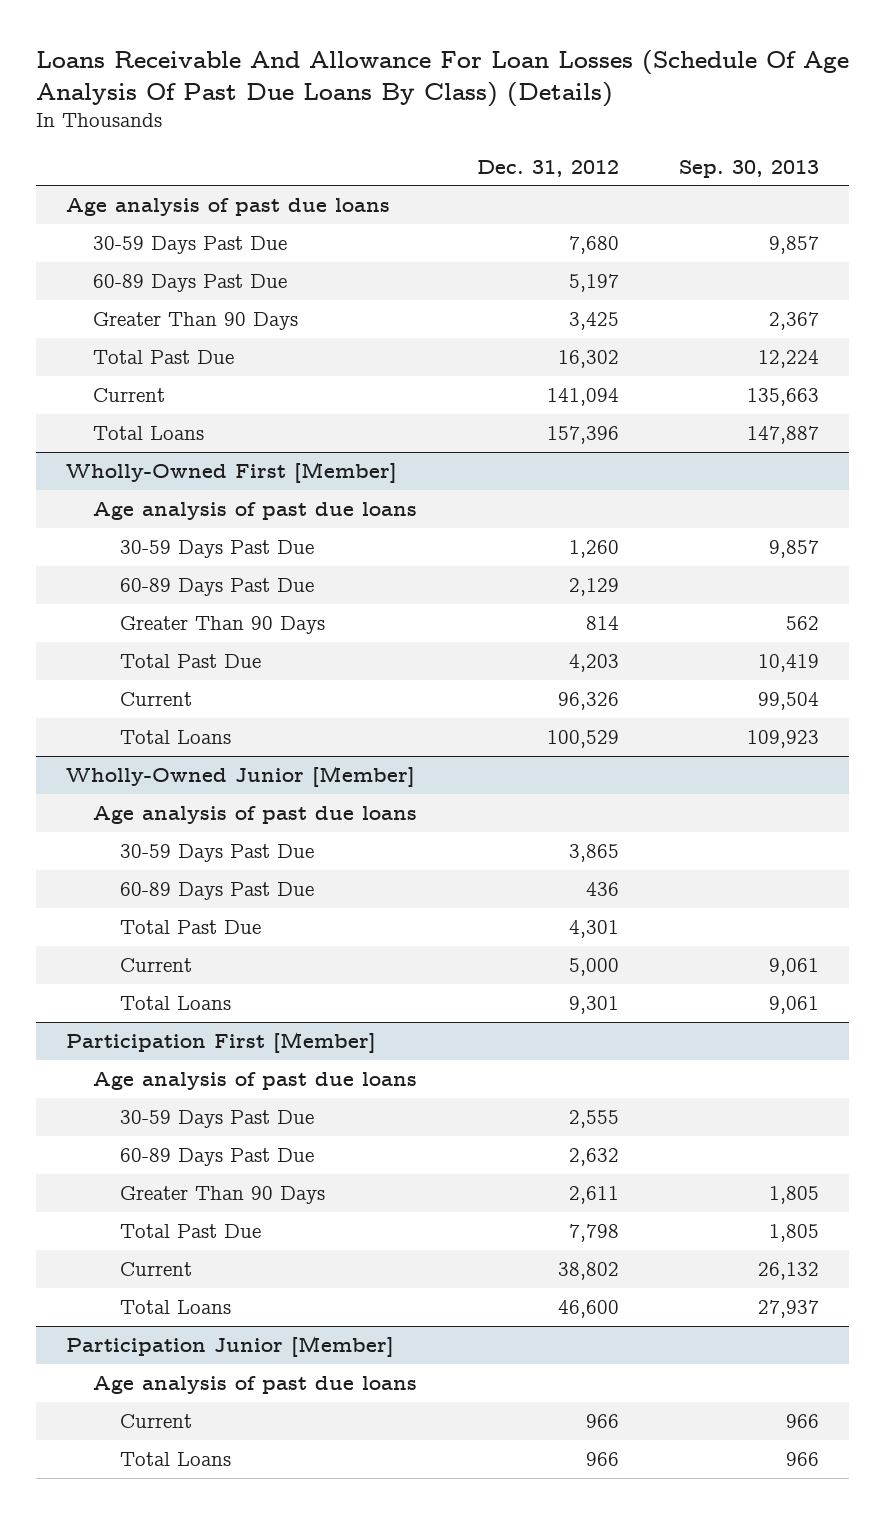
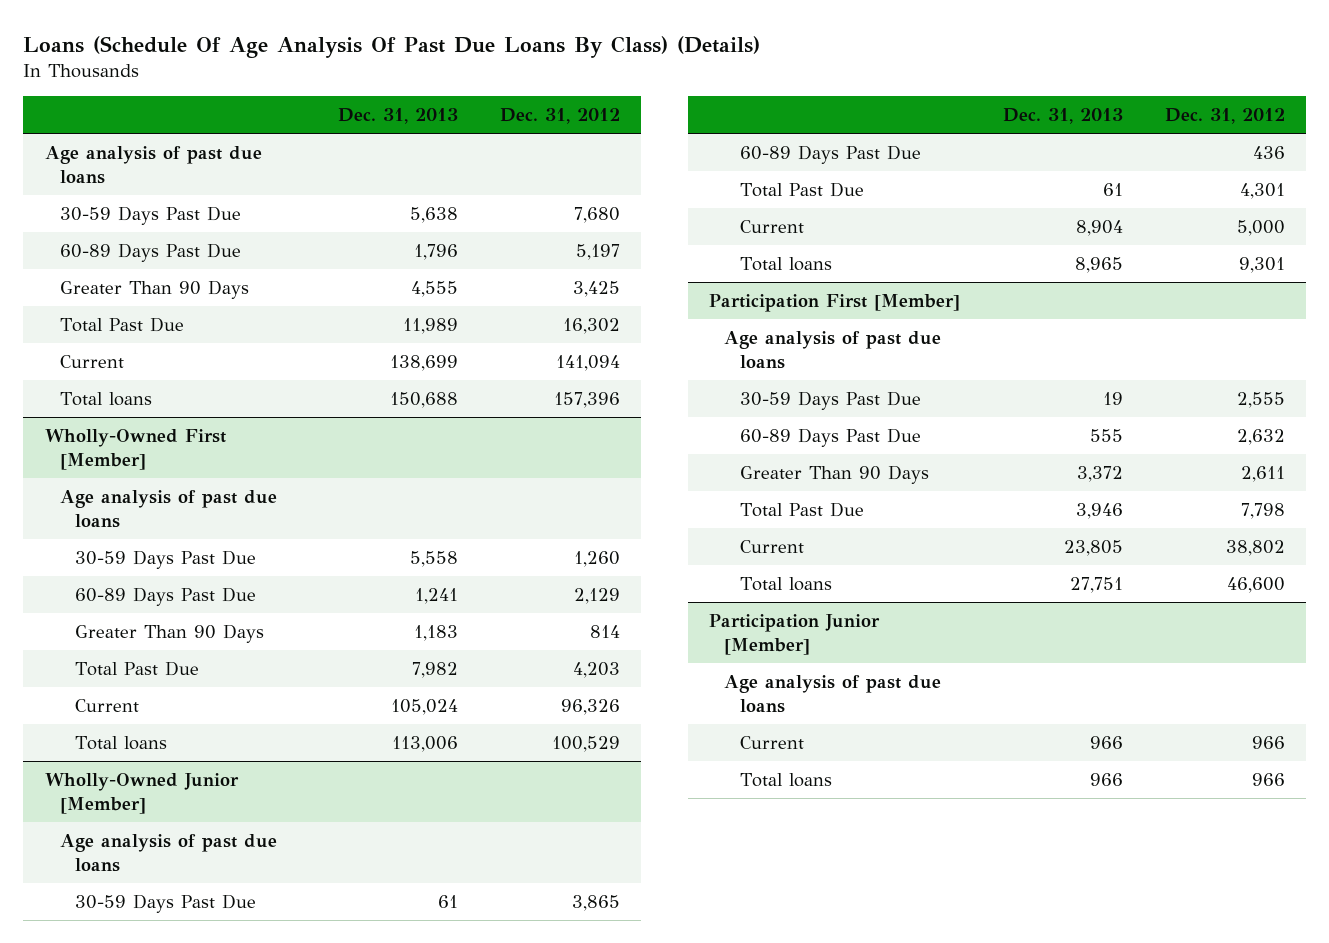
[35,49,849,107] Loans Receivable And Allowance For Loan Losses (Schedule Of Age Analysis Of Past Due Loans By Class) (Details) -> [23,36,761,59] Loans (Schedule Of Age Analysis Of Past Due Loans By Class) (Details)
[679,159,820,178] Sep. 30, 2013 -> none
none -> [337,108,458,125] Dec. 31, 2013
[93,425,205,440] Total Loans -> [59,392,152,407] Total loans
[120,729,232,744] Total Loans -> [74,736,167,751] Total loans
[120,995,232,1010] Total Loans -> [739,257,832,272] Total loans
[120,1299,232,1314] Total Loans -> [739,577,832,592] Total loans
[120,1451,232,1466] Total Loans -> [739,773,832,788] Total loans

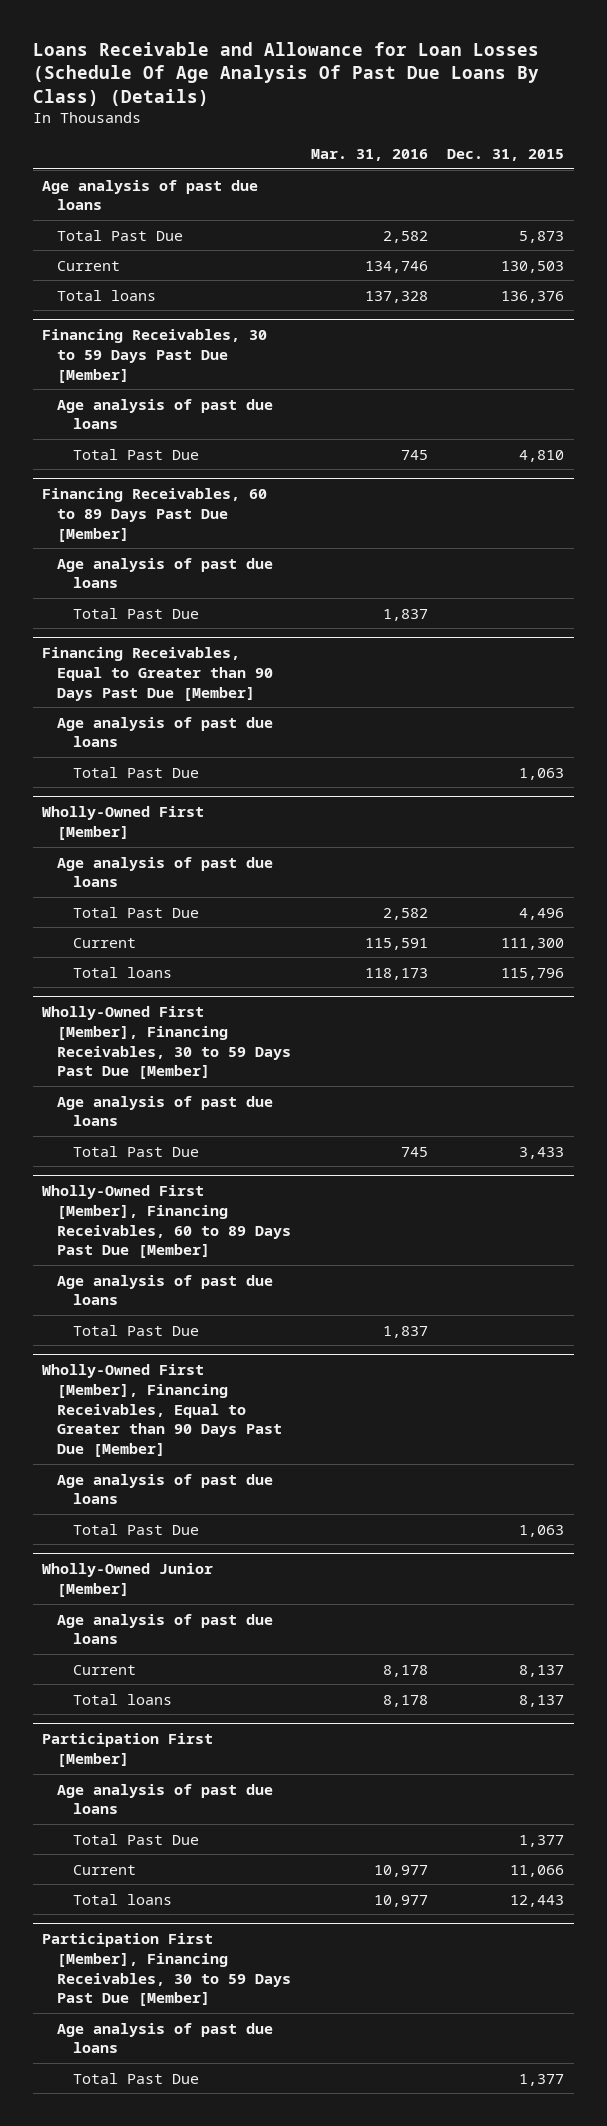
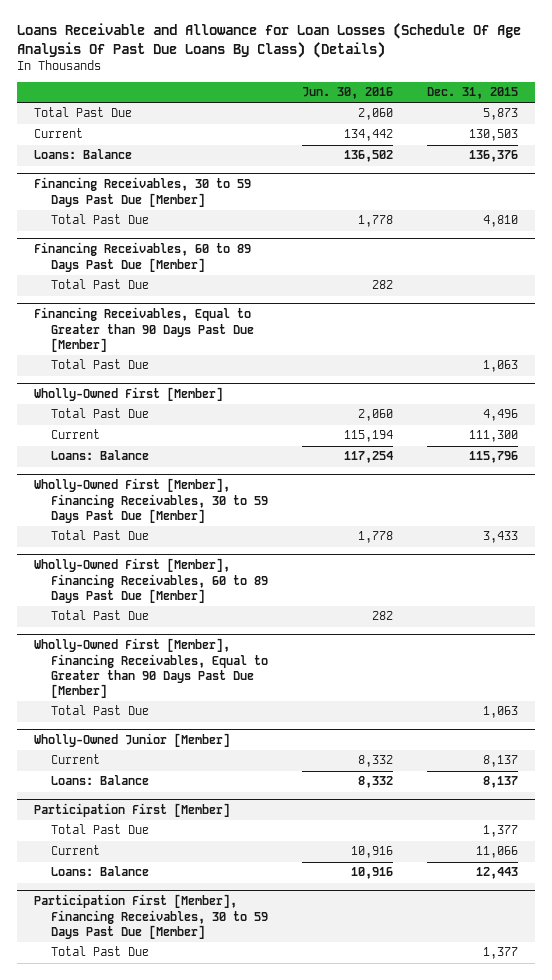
[310,148,428,161] Mar. 31, 2016 -> none
none -> [301,87,393,100] Jun. 30, 2016
[42,179,259,211] Age analysis of past due loans -> none
[57,289,157,301] Total loans -> [33,149,132,160] Loans: Balance
[57,398,274,430] Age analysis of past due loans -> none
[57,557,274,589] Age analysis of past due loans -> none
[57,716,274,748] Age analysis of past due loans -> none
[57,856,274,888] Age analysis of past due loans -> none
[72,966,172,978] Total loans -> [50,450,149,461] Loans: Balance
[57,1095,274,1127] Age analysis of past due loans -> none
[57,1274,274,1306] Age analysis of past due loans -> none
[57,1473,274,1505] Age analysis of past due loans -> none
[57,1613,274,1645] Age analysis of past due loans -> none
[72,1693,172,1705] Total loans -> [50,775,149,786] Loans: Balance
[57,1783,274,1815] Age analysis of past due loans -> none
[72,1893,172,1905] Total loans -> [50,866,149,877] Loans: Balance
[57,2022,274,2054] Age analysis of past due loans -> none

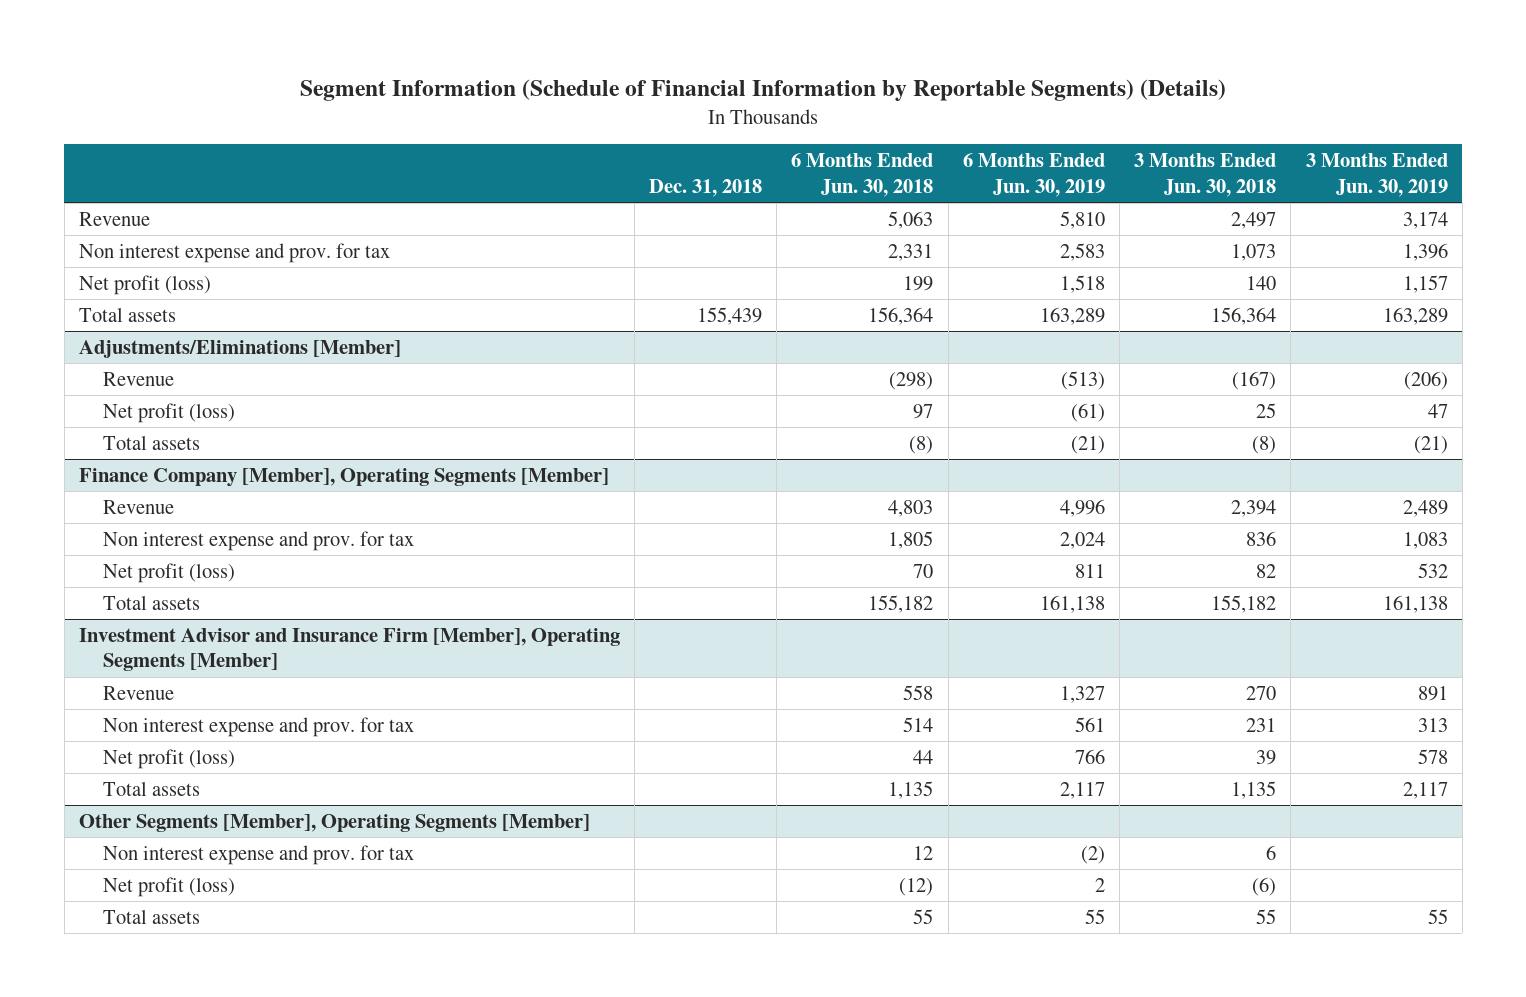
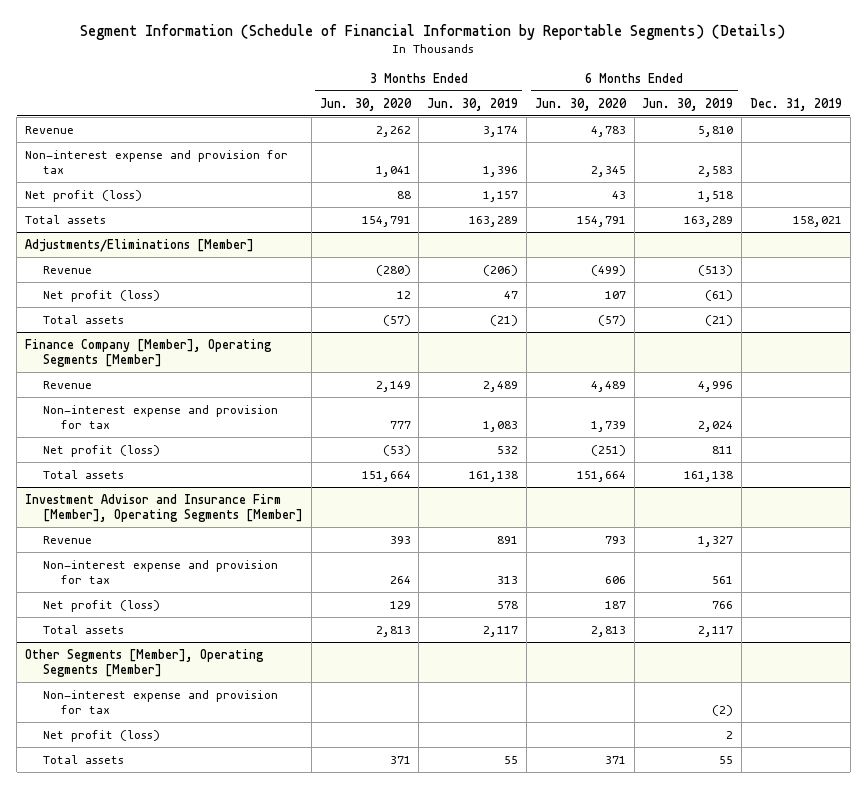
[649,178,763,197] Dec. 31, 2018 -> none
[791,153,934,197] 6 Months Ended Jun. 30, 2018 -> none
[1134,153,1277,197] 3 Months Ended Jun. 30, 2018 -> none
none -> [319,97,412,111] Jun. 30, 2020
none -> [534,97,627,111] Jun. 30, 2020
none -> [749,97,842,111] Dec. 31, 2019
[78,242,390,263] Non interest expense and prov. for tax -> [24,149,288,174] Non-interest expense and provision for tax
[103,530,415,551] Non interest expense and prov. for tax -> [43,404,279,429] Non-interest expense and provision for tax
[103,716,415,737] Non interest expense and prov. for tax -> [43,559,279,584] Non-interest expense and provision for tax
[103,844,415,865] Non interest expense and prov. for tax -> [43,689,279,714] Non-interest expense and provision for tax

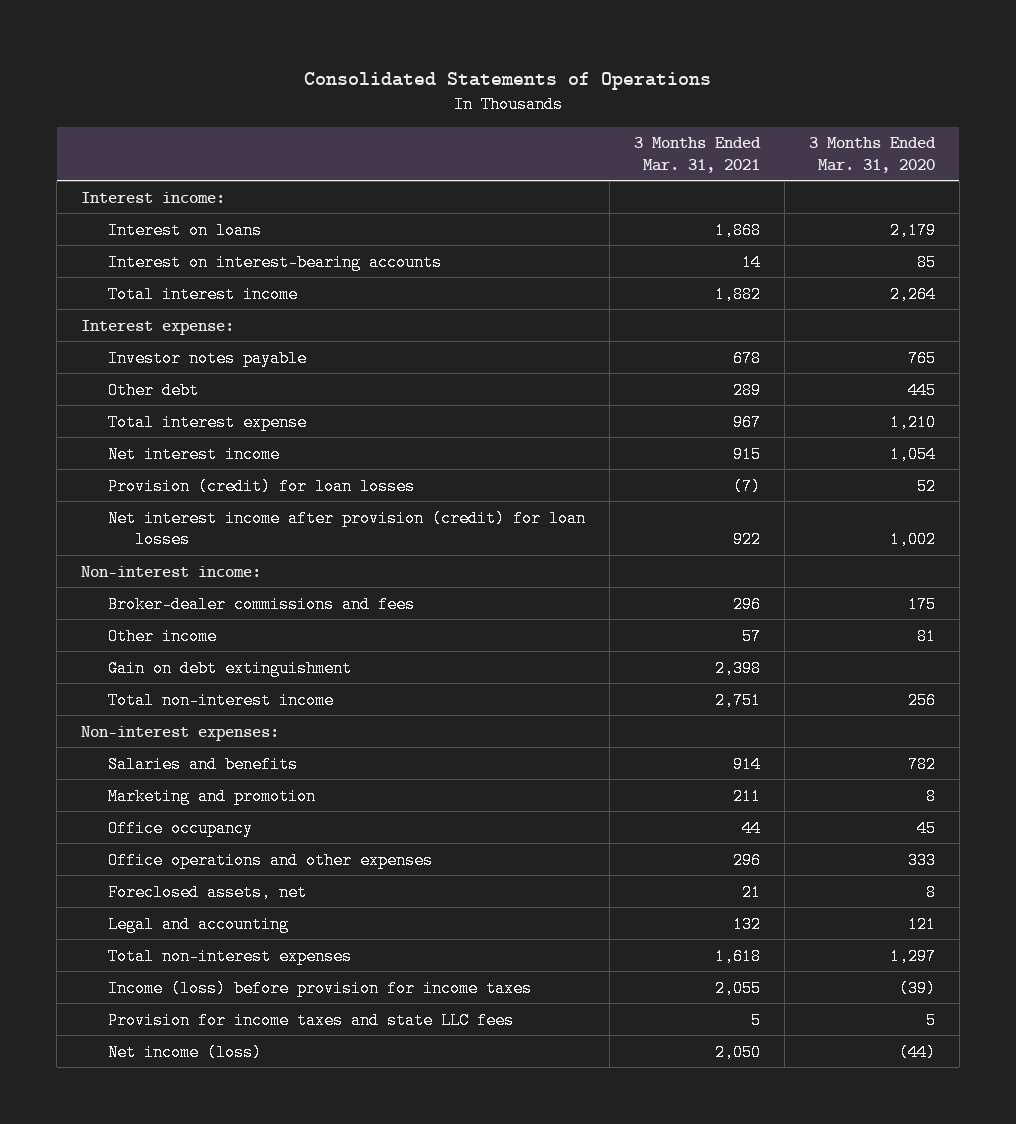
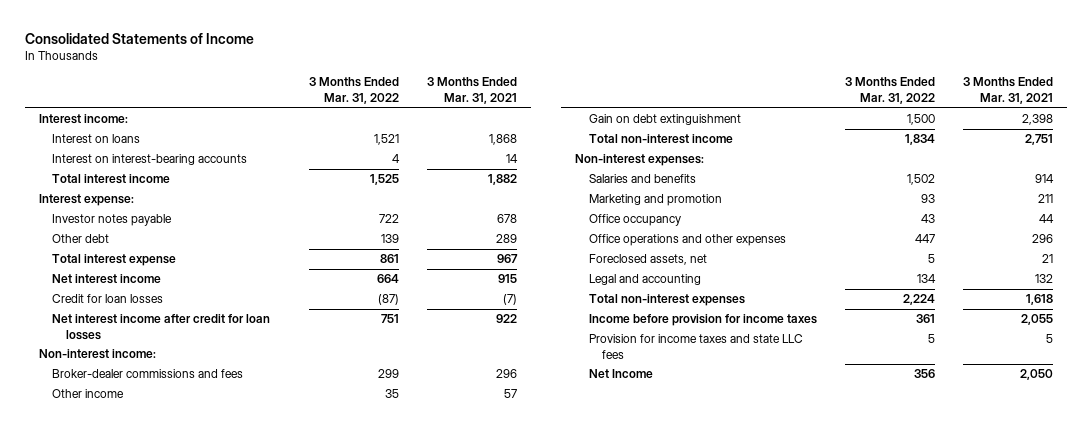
[303,71,711,90] Consolidated Statements of Operations -> [24,32,254,44] Consolidated Statements of Income
[808,137,936,173] 3 Months Ended Mar. 31, 2020 -> none
none -> [308,77,399,105] 3 Months Ended Mar. 31, 2022
[108,477,416,495] Provision (credit) for loan losses -> [52,294,164,304] Credit for loan losses
[108,509,587,549] Net interest income after provision (credit) for loan losses -> [52,314,271,340] Net interest income after credit for loan losses
[108,979,533,997] Income (loss) before provision for income taxes -> [588,314,817,327] Income before provision for income taxes
[108,1043,263,1061] Net income (loss) -> [588,369,653,379] Net Income

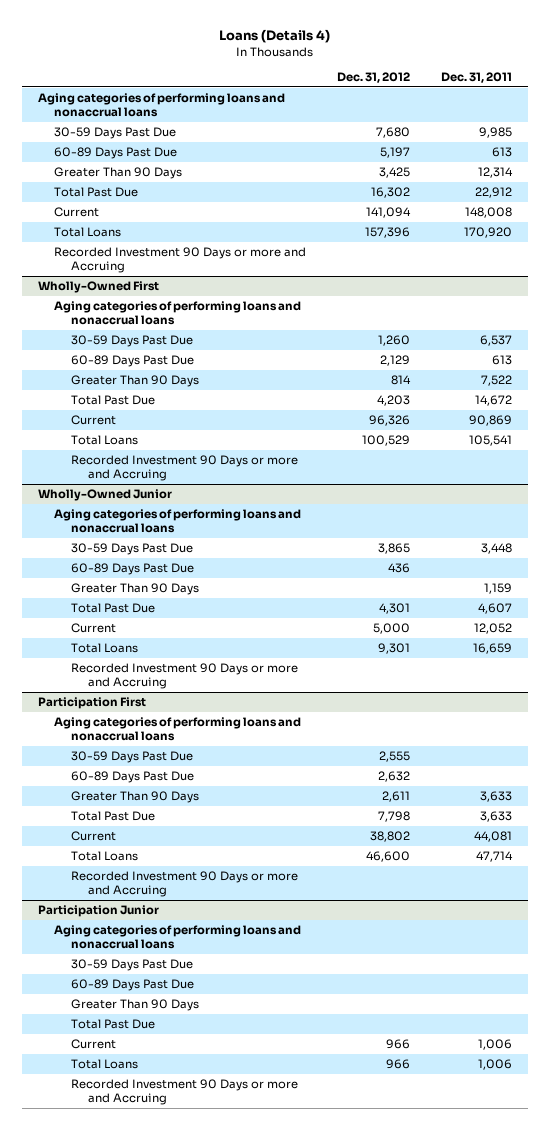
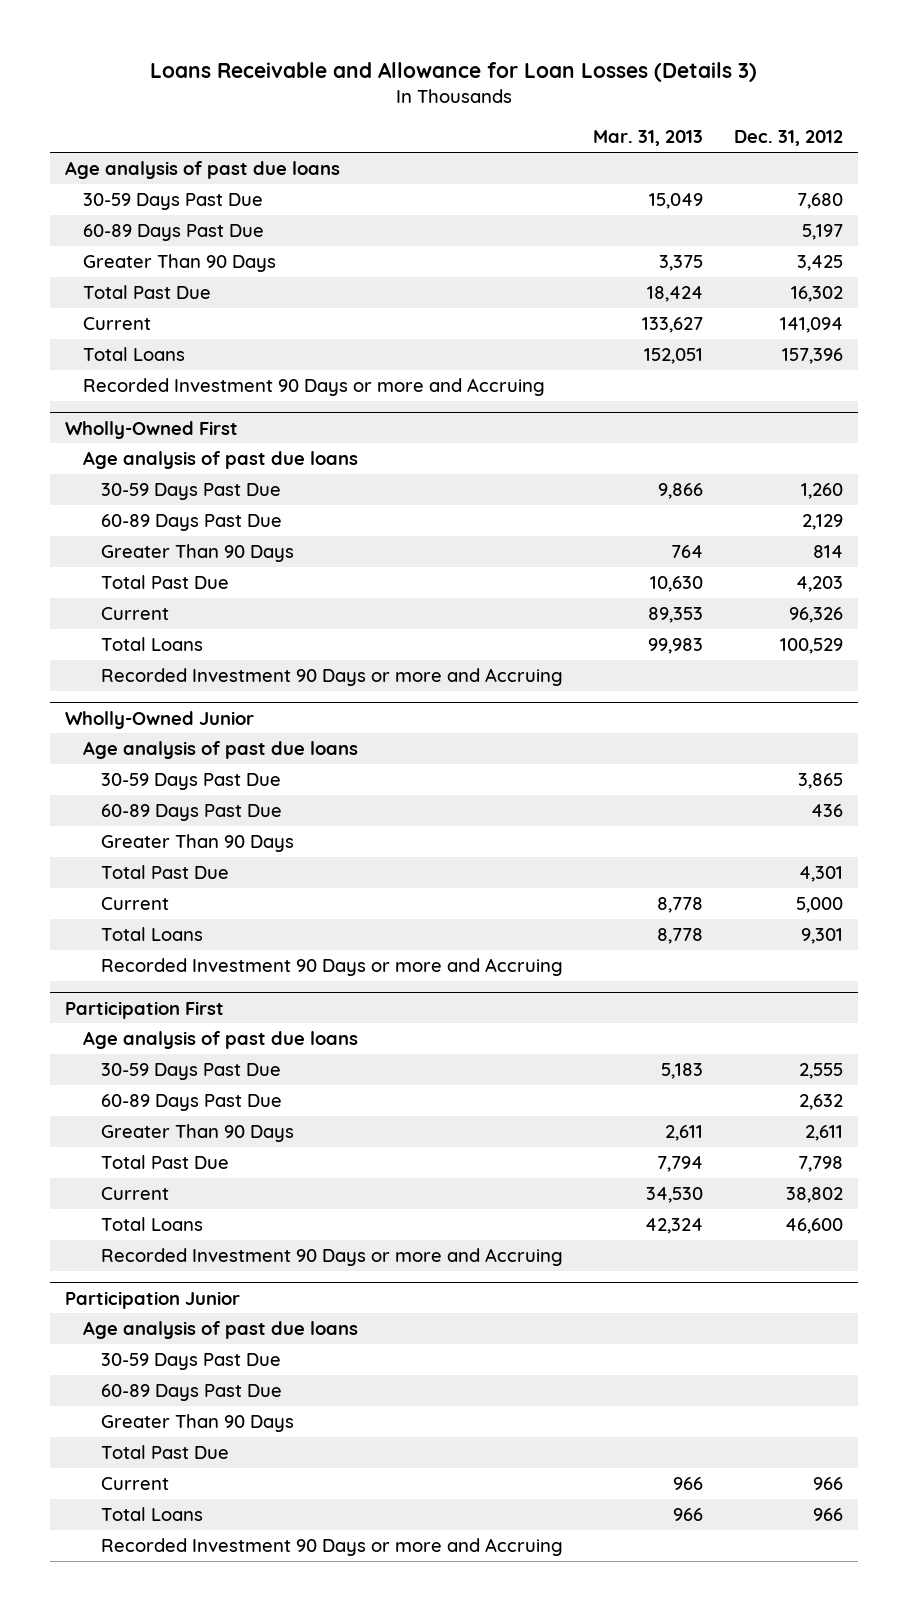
[219,29,331,44] Loans (Details 4) -> [149,62,757,83] Loans Receivable and Allowance for Loan Losses (Details 3)
[441,72,513,84] Dec. 31, 2011 -> none
none -> [593,130,704,147] Mar. 31, 2013
[37,92,285,118] Aging categories of performing loans and nonaccrual loans -> [64,160,340,179] Age analysis of past due loans
[54,300,302,326] Aging categories of performing loans and nonaccrual loans -> [82,450,358,469] Age analysis of past due loans
[54,508,302,534] Aging categories of performing loans and nonaccrual loans -> [82,740,358,759] Age analysis of past due loans
[54,716,302,742] Aging categories of performing loans and nonaccrual loans -> [82,1030,358,1049] Age analysis of past due loans
[54,924,302,950] Aging categories of performing loans and nonaccrual loans -> [82,1320,358,1339] Age analysis of past due loans

